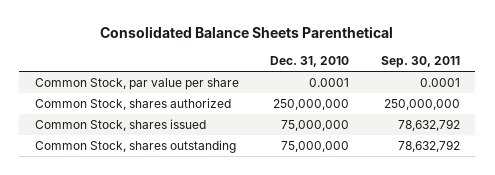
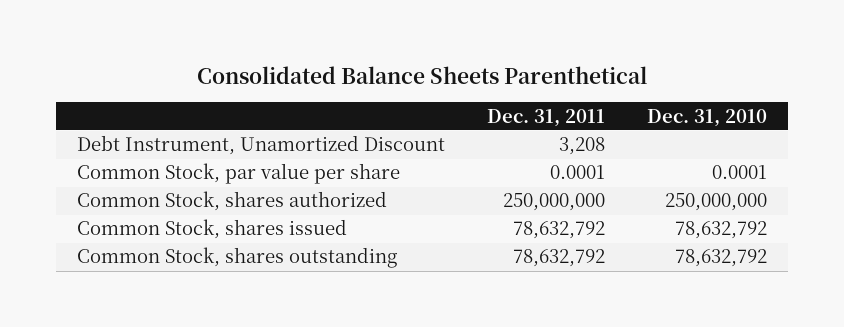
[380,56,460,69] Sep. 30, 2011 -> none
none -> [486,108,605,127] Dec. 31, 2011
none -> [76,135,445,156] Debt Instrument, Unamortized Discount
[281,119,350,131] 75,000,000 -> [674,221,767,240] 78,632,792
[281,140,350,152] 75,000,000 -> [674,249,767,268] 78,632,792

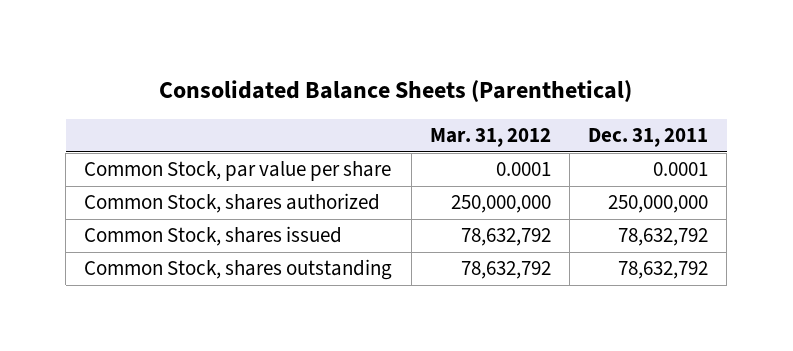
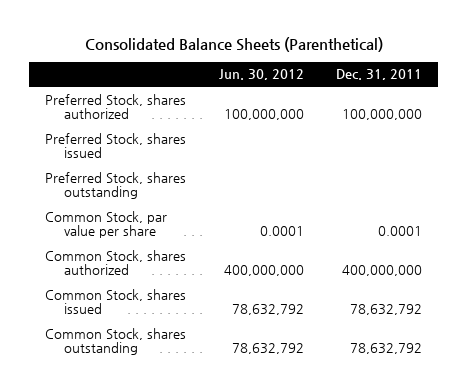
[429,128,551,148] Mar. 31, 2012 -> none
none -> [218,69,304,81] Jun. 30, 2012
none -> [45,93,187,120] Preferred Stock, shares authorized
none -> [45,132,187,159] Preferred Stock, shares issued
none -> [45,171,187,200] Preferred Stock, shares outstanding
[608,195,709,214] 250,000,000 -> [342,265,423,277] 400,000,000

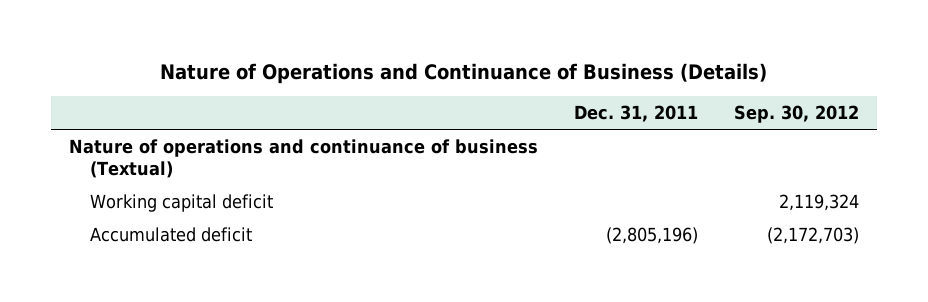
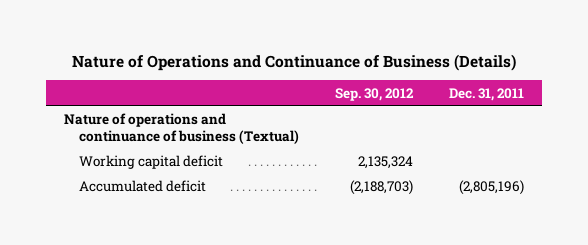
[778,193,859,211] 2,119,324 -> [358,156,414,170] 2,135,324
[766,226,859,244] (2,172,703) -> [350,180,414,196] (2,188,703)

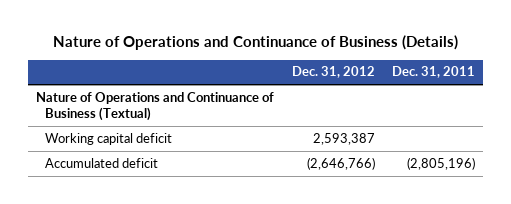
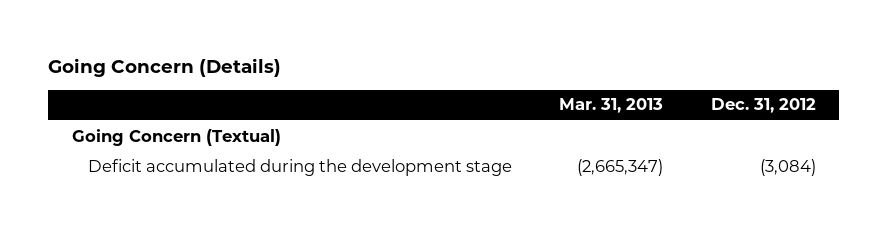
[52,35,458,51] Nature of Operations and Continuance of Business (Details) -> [48,58,282,78] Going Concern (Details)
[391,66,475,79] Dec. 31, 2011 -> none
none -> [559,98,664,114] Mar. 31, 2013
[36,91,275,121] Nature of Operations and Continuance of Business (Textual) -> none
[45,132,173,145] Working capital deficit -> none
none -> [71,128,281,146] Going Concern (Textual)
[45,157,159,168] Accumulated deficit -> [87,158,512,176] Deficit accumulated during the development stage
[306,156,375,170] (2,646,766) -> [759,158,816,176] (3,084)

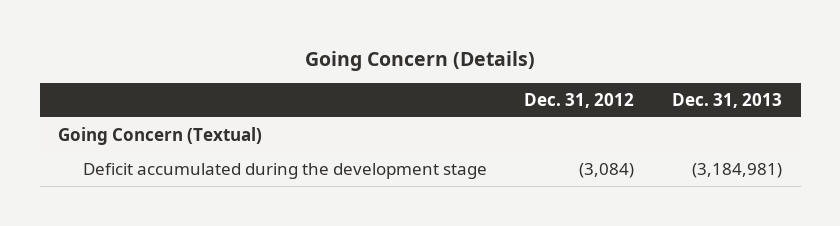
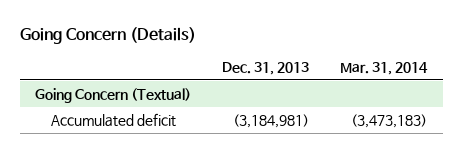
[524,93,635,109] Dec. 31, 2012 -> none
none -> [340,61,429,75] Mar. 31, 2014
[82,162,487,179] Deficit accumulated during the development stage -> [50,112,176,127] Accumulated deficit

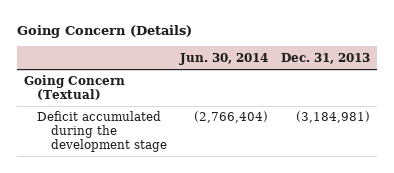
[340,61,429,75] Mar. 31, 2014 -> none
none -> [178,52,268,65] Jun. 30, 2014
[50,112,176,127] Accumulated deficit -> [37,111,167,152] Deficit accumulated during the development stage

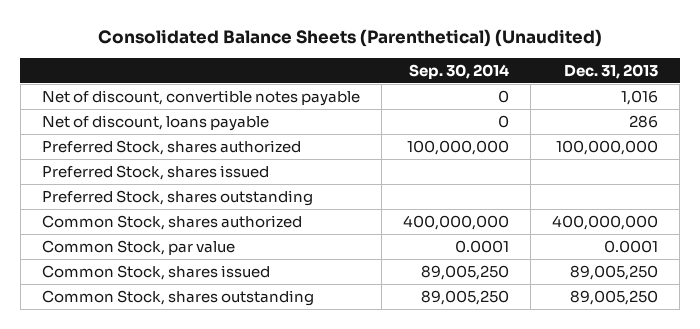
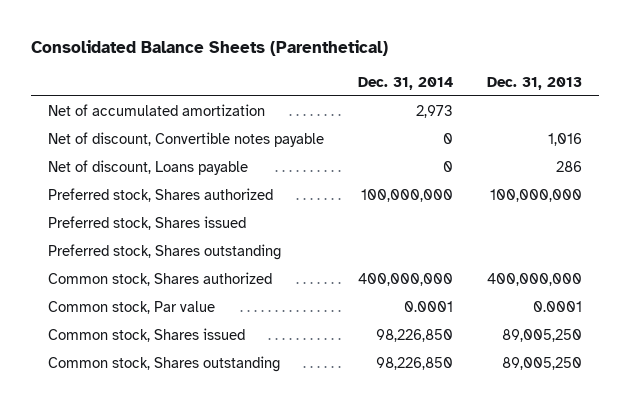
[98,29,603,48] Consolidated Balance Sheets (Parenthetical) (Unaudited) -> [30,40,388,57] Consolidated Balance Sheets (Parenthetical)
[409,64,510,80] Sep. 30, 2014 -> none
none -> [357,76,453,90] Dec. 31, 2014
none -> [47,103,265,116] Net of accumulated amortization
[41,89,360,106] Net of discount, convertible notes payable -> [47,131,324,147] Net of discount, Convertible notes payable
[41,114,269,131] Net of discount, loans payable -> [47,159,248,175] Net of discount, Loans payable
[41,139,301,155] Preferred Stock, shares authorized -> [47,187,273,202] Preferred stock, Shares authorized
[41,164,269,180] Preferred Stock, shares issued -> [47,215,246,230] Preferred stock, Shares issued
[41,189,313,206] Preferred Stock, shares outstanding -> [47,243,281,260] Preferred stock, Shares outstanding
[41,214,302,230] Common Stock, shares authorized -> [47,271,272,286] Common stock, Shares authorized
[41,239,235,255] Common Stock, par value -> [47,300,215,314] Common stock, Par value
[41,264,270,280] Common Stock, shares issued -> [47,327,245,342] Common stock, Shares issued
[41,289,314,306] Common Stock, shares outstanding -> [47,355,280,372] Common stock, Shares outstanding

